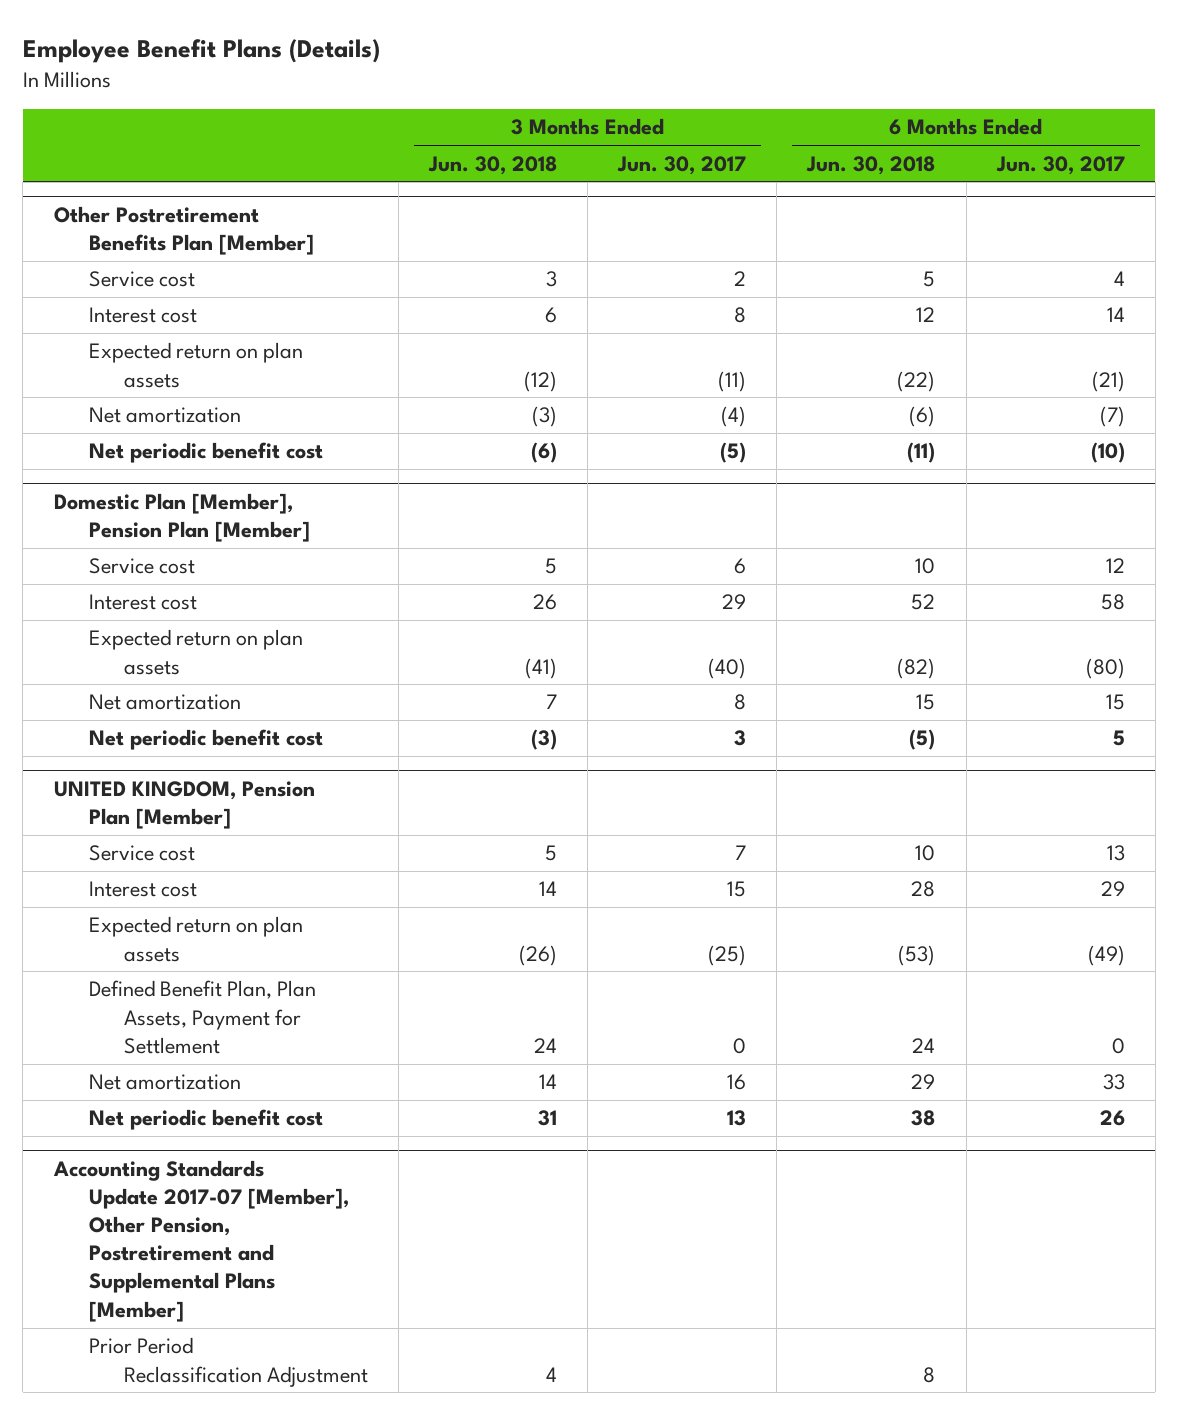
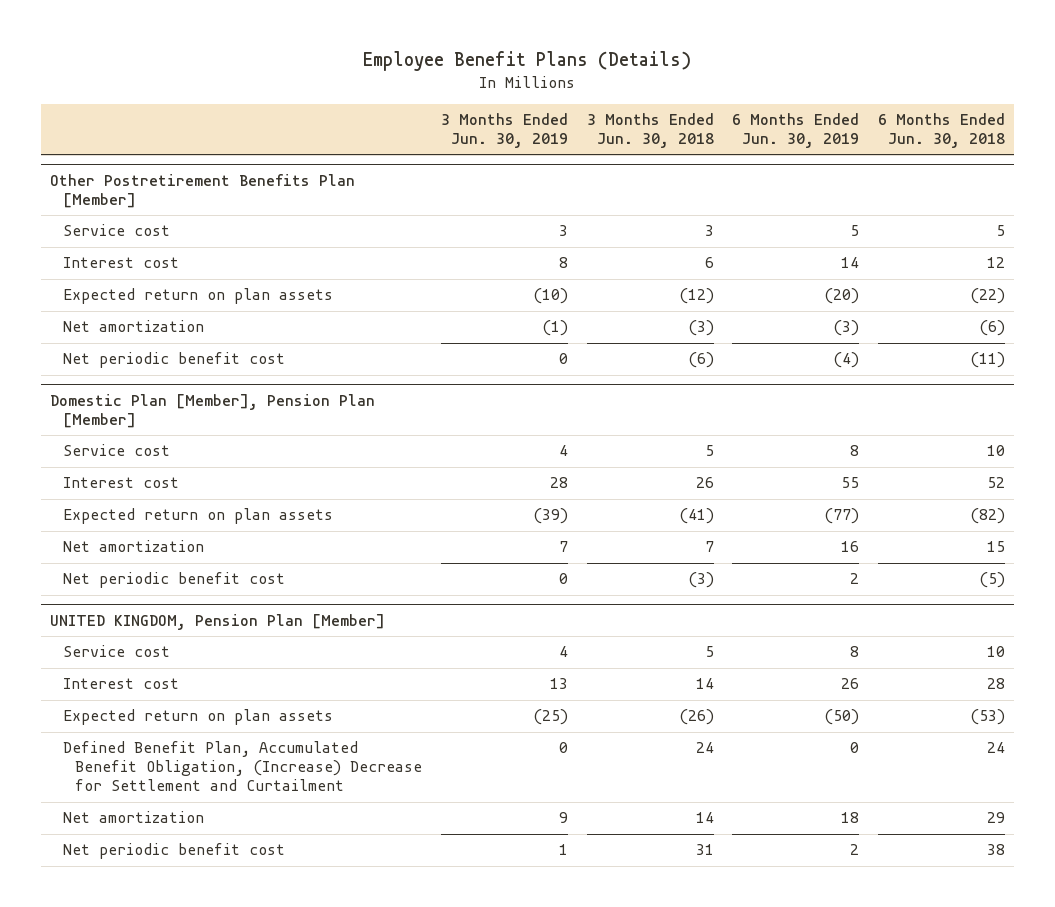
[617,155,747,175] Jun. 30, 2017 -> none
[995,155,1125,175] Jun. 30, 2017 -> none
none -> [440,113,568,149] 3 Months Ended Jun. 30, 2019
none -> [732,113,860,149] 6 Months Ended Jun. 30, 2019
[88,980,316,1054] Defined Benefit Plan, Plan Assets, Payment for Settlement -> [62,741,423,792] Defined Benefit Plan, Accumulated Benefit Obligation, (Increase) Decrease for Settlement and Curtailment
[52,1159,349,1322] Accounting Standards Update 2017-07 [Member], Other Pension, Postretirement and Supplemental Plans [Member] -> none
[88,1337,368,1387] Prior Period Reclassification Adjustment -> none

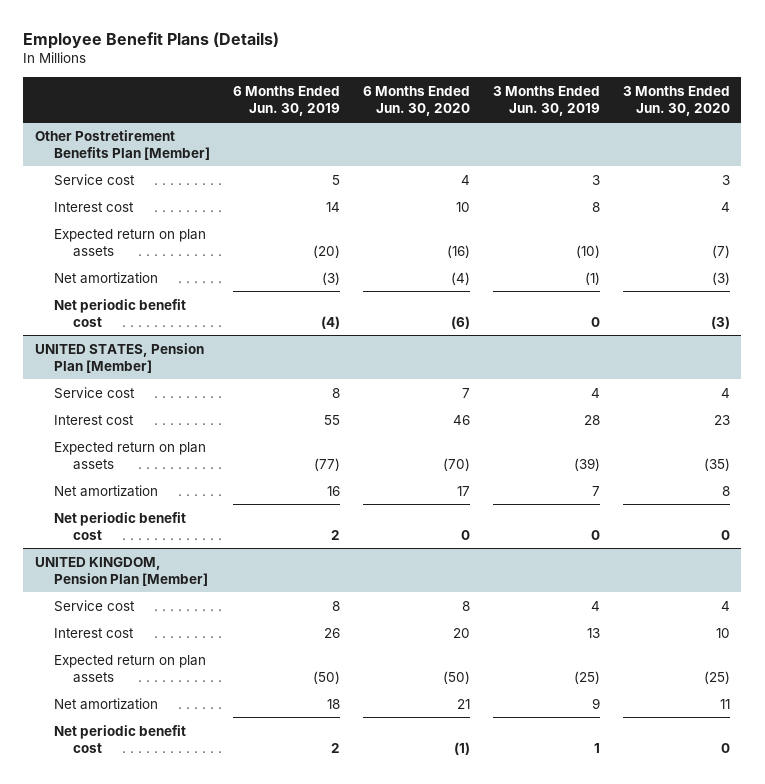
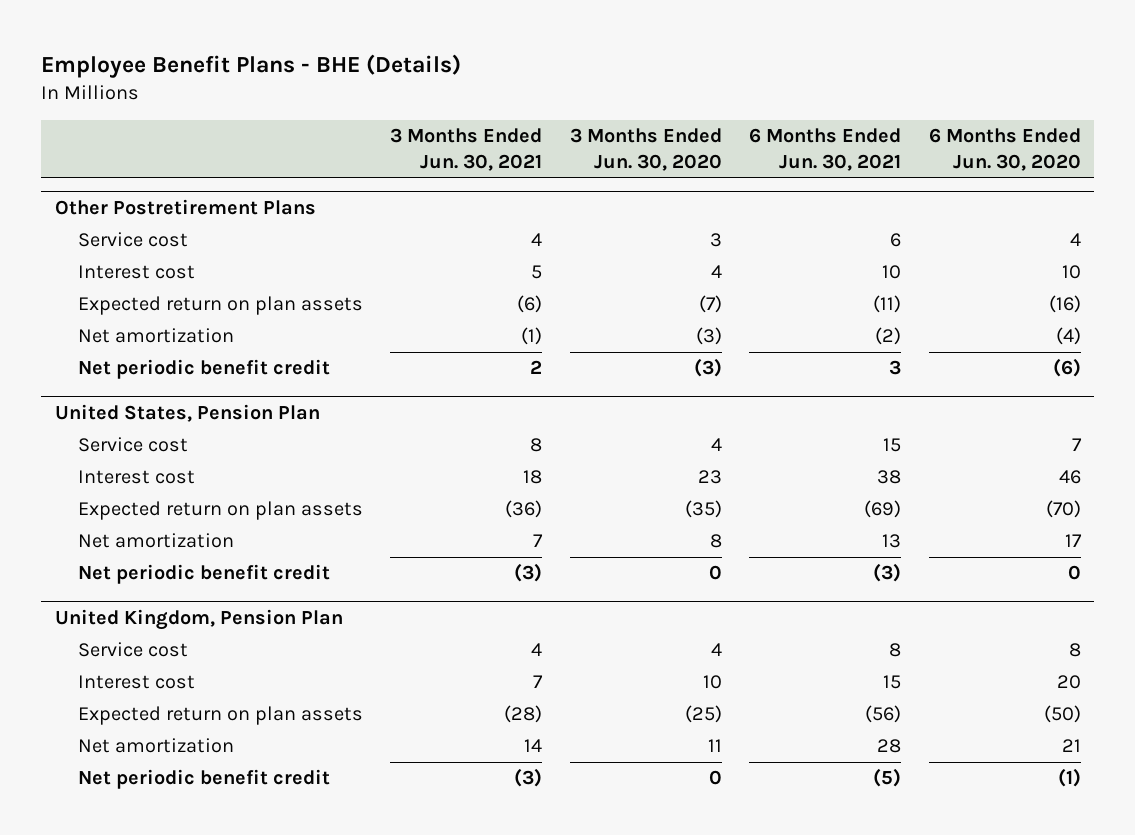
[23,31,280,49] Employee Benefit Plans (Details) -> [40,54,461,79] Employee Benefit Plans - BHE (Details)
[233,85,341,116] 6 Months Ended Jun. 30, 2019 -> none
[492,85,600,116] 3 Months Ended Jun. 30, 2019 -> none
none -> [390,128,543,171] 3 Months Ended Jun. 30, 2021
none -> [749,128,902,171] 6 Months Ended Jun. 30, 2021
[34,129,211,160] Other Postretirement Benefits Plan [Member] -> [54,199,316,216] Other Postretirement Plans
[54,298,187,327] Net periodic benefit cost -> [77,359,330,380] Net periodic benefit credit
[34,342,204,373] UNITED STATES, Pension Plan [Member] -> [54,404,320,423] United States, Pension Plan
[54,511,187,540] Net periodic benefit cost -> [77,564,330,585] Net periodic benefit credit
[34,556,209,586] UNITED KINGDOM, Pension Plan [Member] -> [54,609,343,631] United Kingdom, Pension Plan
[54,724,187,753] Net periodic benefit cost -> [77,769,330,790] Net periodic benefit credit

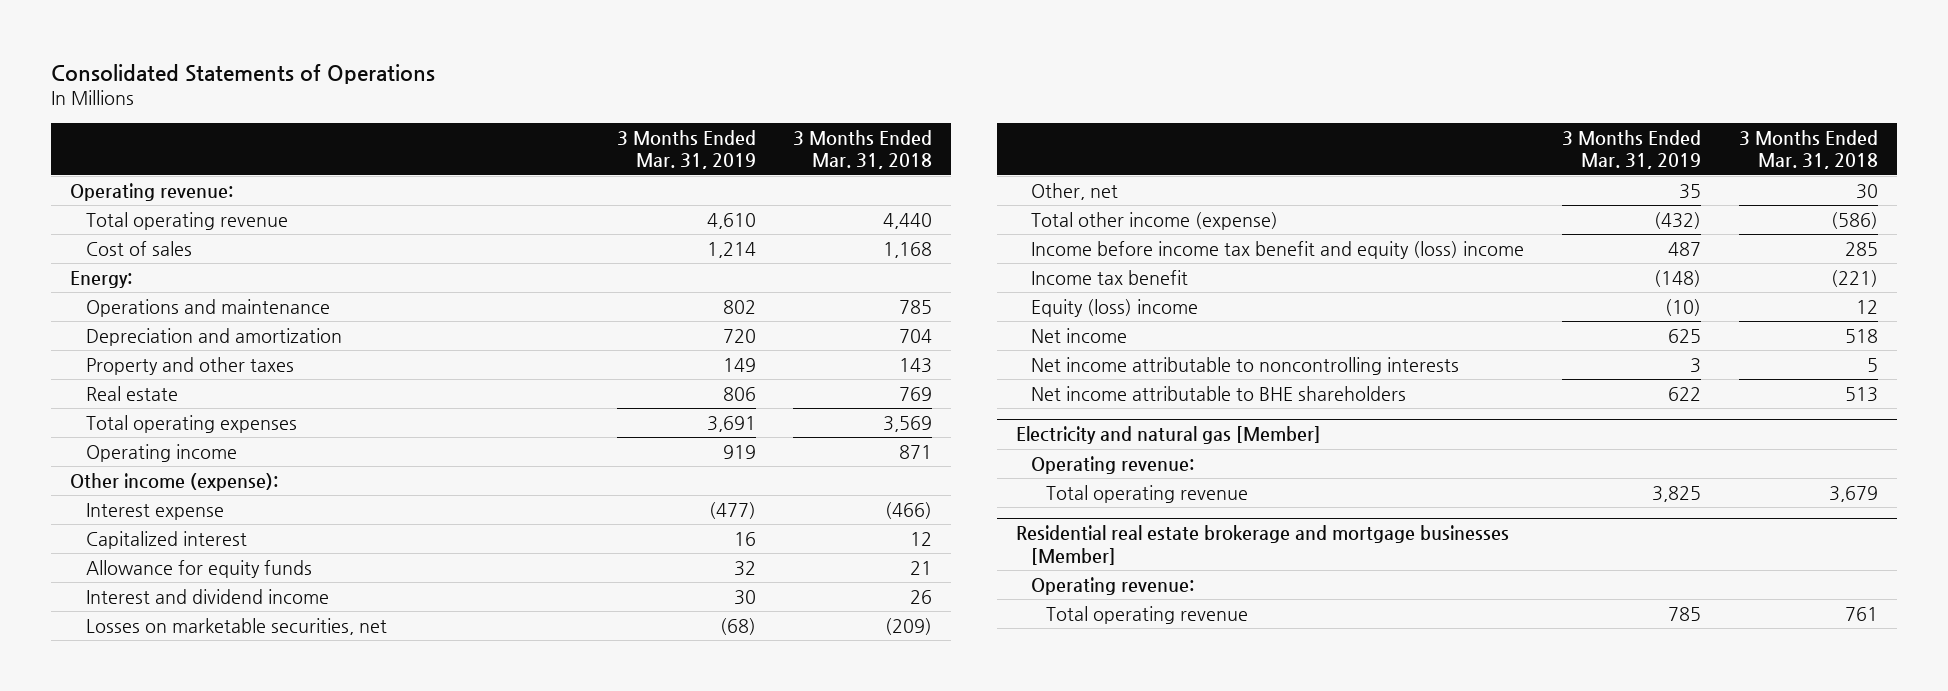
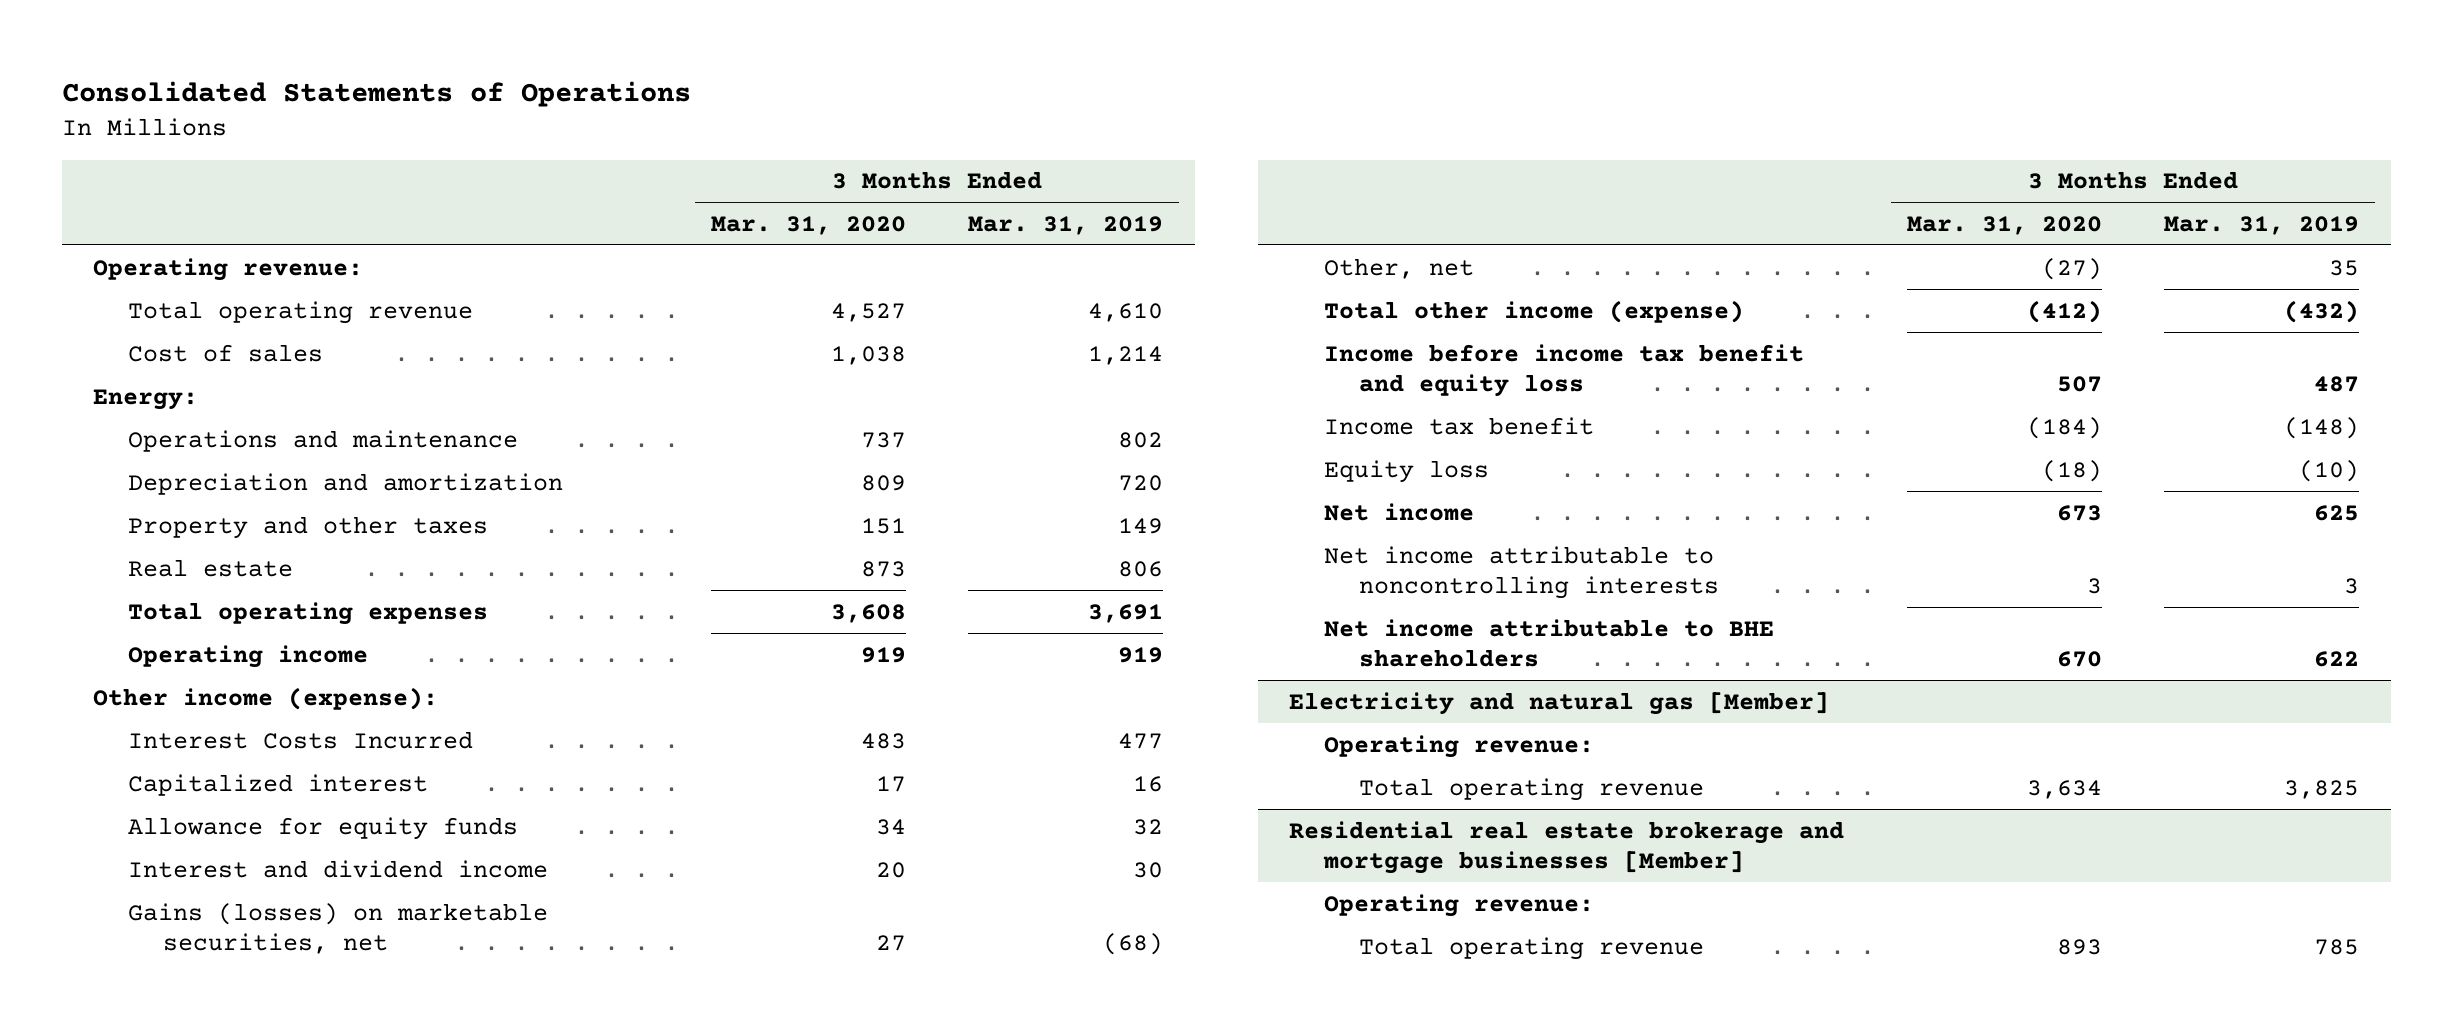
[793,129,933,170] 3 Months Ended Mar. 31, 2018 -> none
none -> [710,215,906,235] Mar. 31, 2020
[85,502,224,520] Interest expense -> none
none -> [127,730,473,749] Interest Costs Incurred
[85,617,387,635] Losses on marketable securities, net -> [127,902,548,955] Gains (losses) on marketable securities, net
[1031,240,1525,259] Income before income tax benefit and equity (loss) income -> [1323,343,1804,398] Income before income tax benefit and equity loss
[1031,298,1199,317] Equity (loss) income -> [1323,459,1489,483] Equity loss

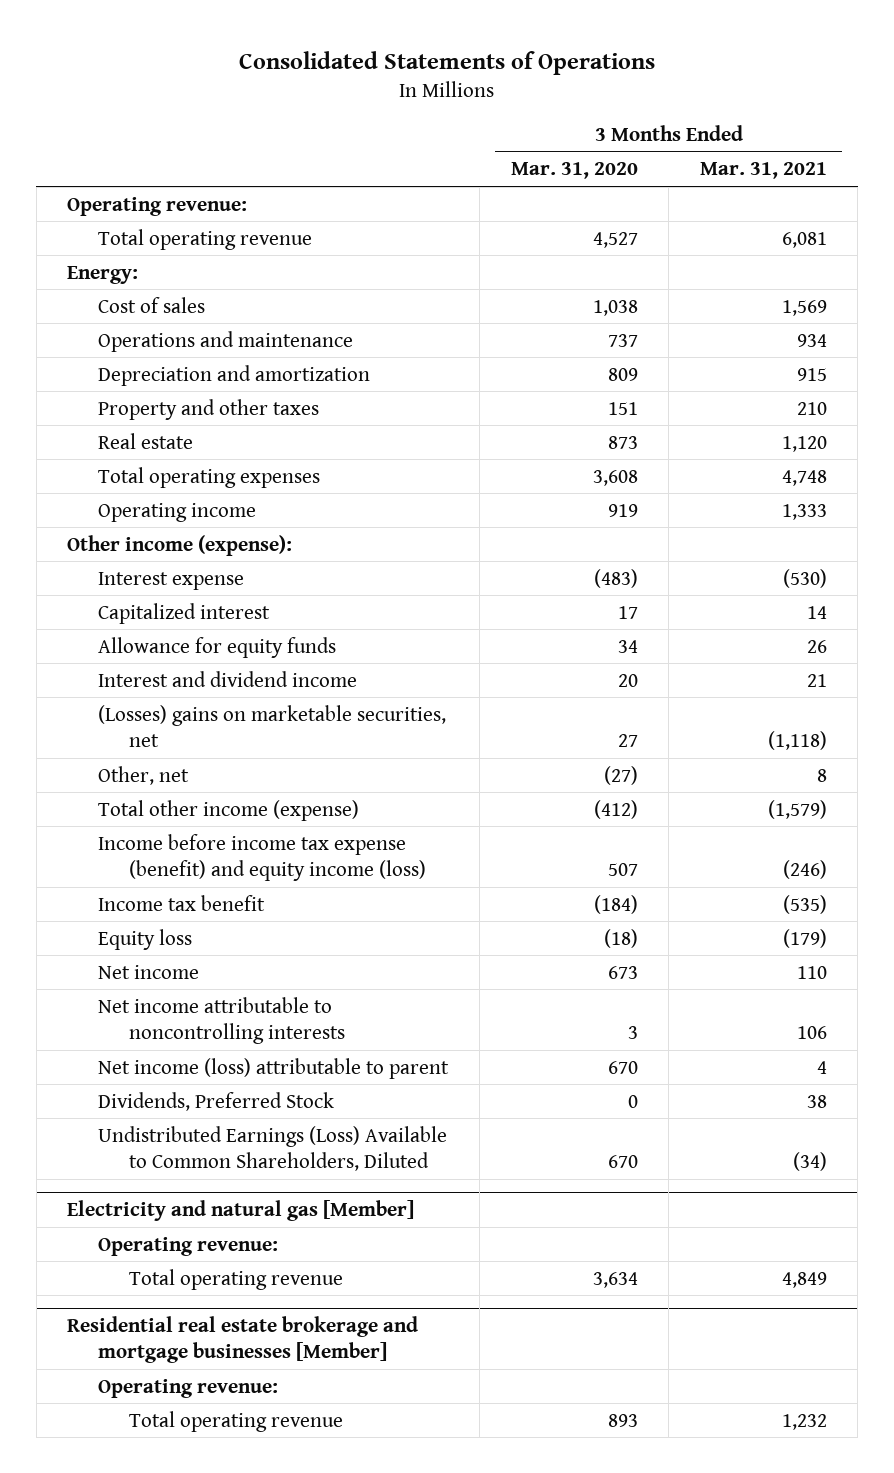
[968,215,1164,235] Mar. 31, 2019 -> none
none -> [699,162,827,180] Mar. 31, 2021
[127,343,323,362] Cost of sales -> [98,296,206,313] Cost of sales
[127,730,473,749] Interest Costs Incurred -> none
none -> [98,571,245,590] Interest expense
[127,902,548,955] Gains (losses) on marketable securities, net -> [98,704,447,748] (Losses) gains on marketable securities, net
[1323,343,1804,398] Income before income tax benefit and equity loss -> [98,833,427,882] Income before income tax expense (benefit) and equity income (loss)
[1323,618,1774,668] Net income attributable to BHE shareholders -> [98,1057,450,1079] Net income (loss) attributable to parent
none -> [98,1091,335,1111] Dividends, Preferred Stock
none -> [98,1125,448,1172] Undistributed Earnings (Loss) Available to Common Shareholders, Diluted

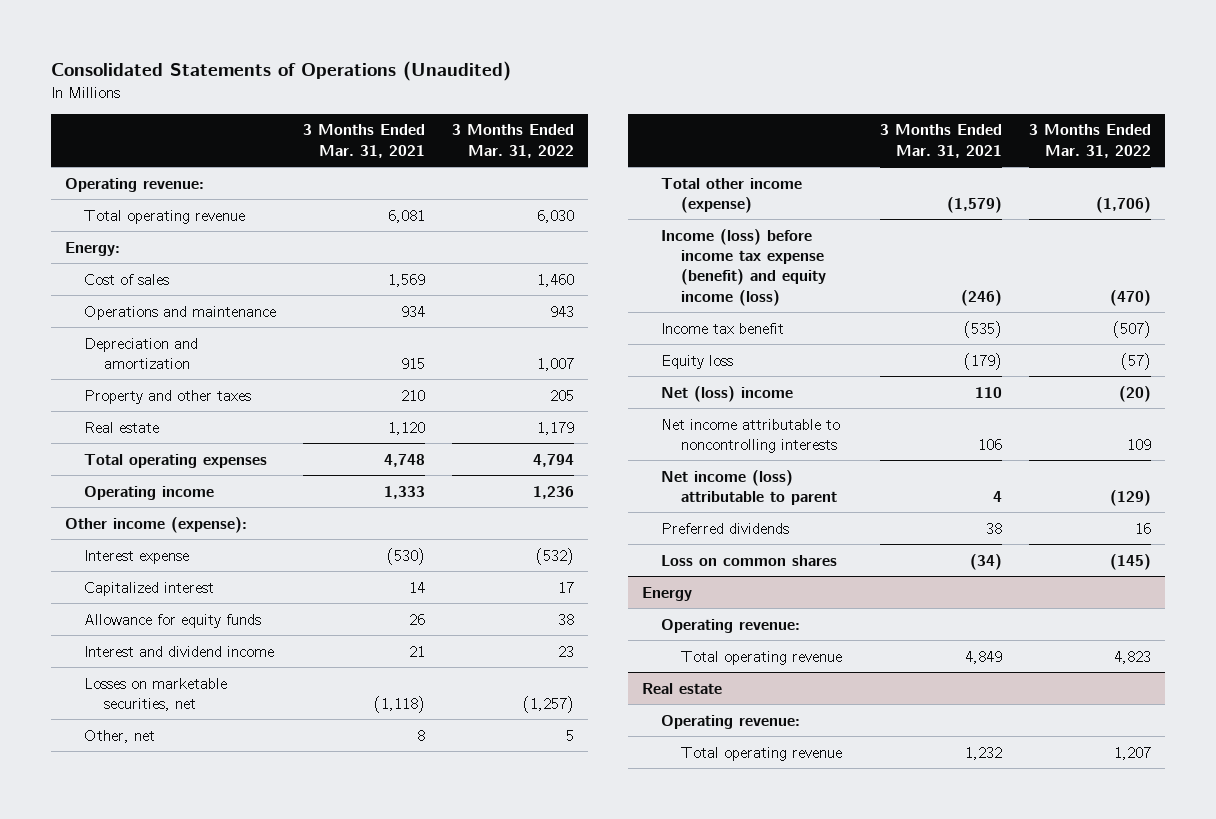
[239,50,656,75] Consolidated Statements of Operations -> [51,61,512,82] Consolidated Statements of Operations (Unaudited)
[510,162,638,180] Mar. 31, 2020 -> none
none -> [452,124,575,158] 3 Months Ended Mar. 31, 2022
[98,704,447,748] (Losses) gains on marketable securities, net -> [84,677,228,711] Losses on marketable securities, net
[98,833,427,882] Income before income tax expense (benefit) and equity income (loss) -> [661,228,827,306] Income (loss) before income tax expense (benefit) and equity income (loss)
[98,964,200,979] Net income -> [661,385,794,402] Net (loss) income
[98,1091,335,1111] Dividends, Preferred Stock -> [661,522,790,534] Preferred dividends
[98,1125,448,1172] Undistributed Earnings (Loss) Available to Common Shareholders, Diluted -> [661,554,838,566] Loss on common shares
[67,1199,415,1221] Electricity and natural gas [Member] -> [641,586,692,601] Energy
[67,1315,419,1364] Residential real estate brokerage and mortgage businesses [Member] -> [641,682,722,694] Real estate

